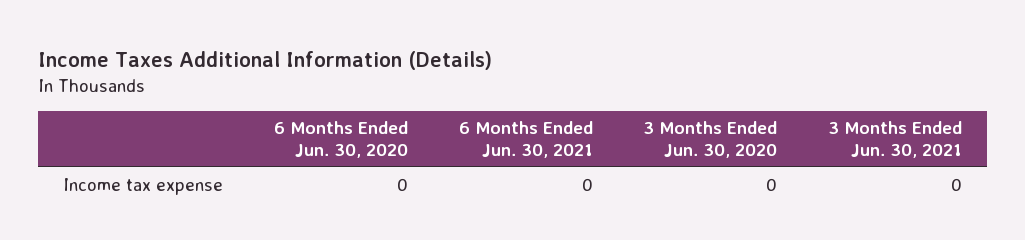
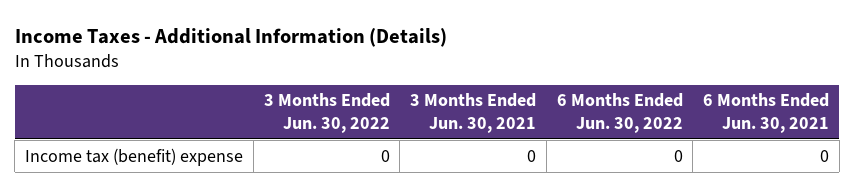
[37,50,492,70] Income Taxes Additional Information (Details) -> [14,27,447,47] Income Taxes - Additional Information (Details)
[273,120,408,159] 6 Months Ended Jun. 30, 2020 -> none
[643,120,778,159] 3 Months Ended Jun. 30, 2020 -> none
none -> [263,93,390,133] 3 Months Ended Jun. 30, 2022
none -> [556,93,683,133] 6 Months Ended Jun. 30, 2022
[63,178,224,196] Income tax expense -> [25,147,244,166] Income tax (benefit) expense

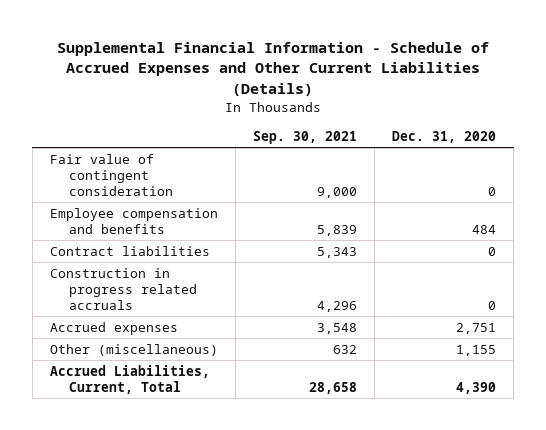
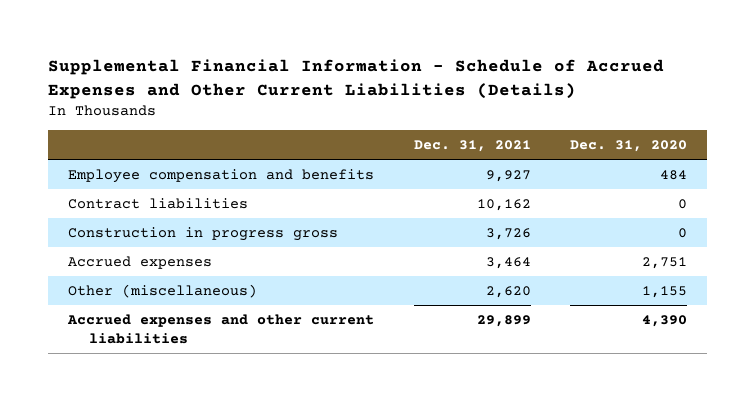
[252,130,357,144] Sep. 30, 2021 -> none
none -> [413,139,531,152] Dec. 31, 2021
[49,153,174,197] Fair value of contingent consideration -> none
[49,267,198,311] Construction in progress related accruals -> [67,227,338,242] Construction in progress gross
[49,364,210,395] Accrued Liabilities, Current, Total -> [66,314,374,344] Accrued expenses and other current liabilities

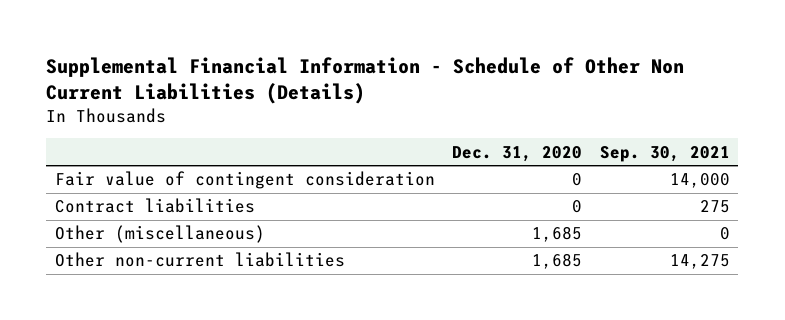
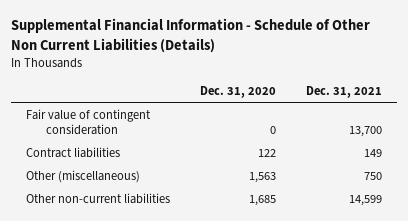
[599,145,730,162] Sep. 30, 2021 -> none
none -> [305,85,382,98] Dec. 31, 2021
[572,200,583,214] 0 -> [257,148,276,157] 122
[532,226,583,243] 1,685 -> [248,171,276,183] 1,563

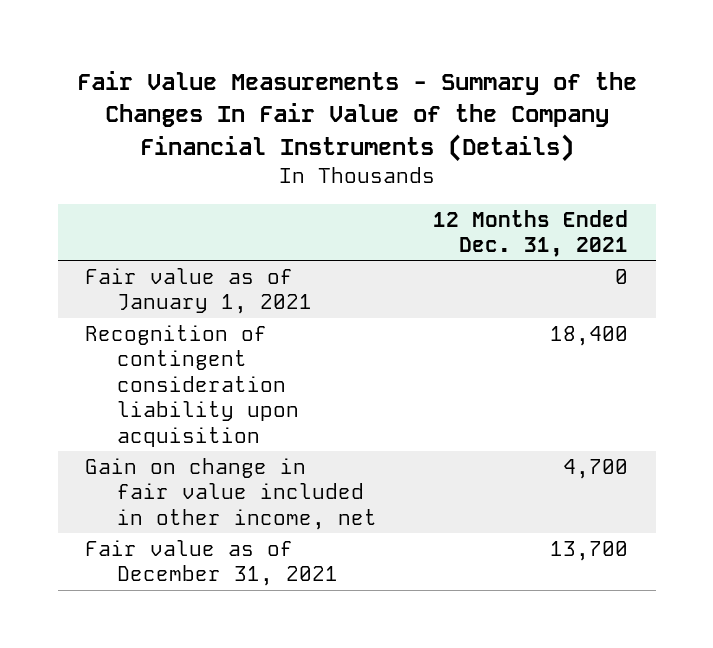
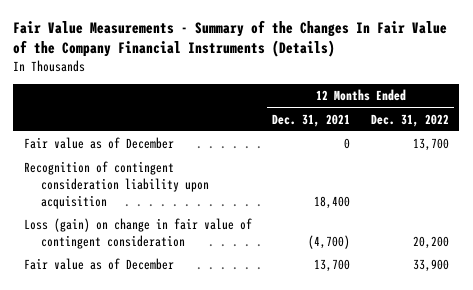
none -> [370,113,449,127] Dec. 31, 2022
[85,267,312,315] Fair value as of January 1, 2021 -> [23,137,174,150] Fair value as of December
[85,457,377,530] Gain on change in fair value included in other income, net -> none
none -> [23,218,252,249] Loss (gain) on change in fair value of contingent consideration
[85,539,338,587] Fair value as of December 31, 2021 -> [23,258,174,271] Fair value as of December

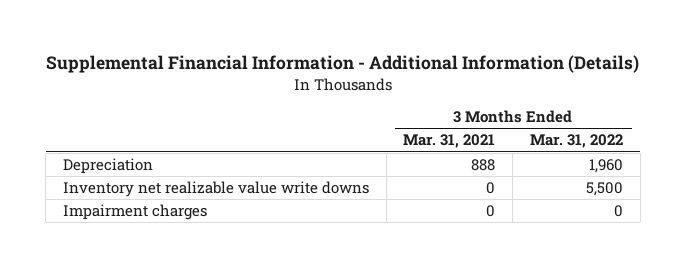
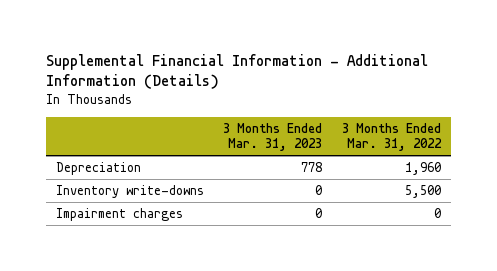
[403,134,496,149] Mar. 31, 2021 -> none
none -> [223,122,323,152] 3 Months Ended Mar. 31, 2023
[62,181,369,198] Inventory net realizable value write downs -> [55,184,204,198] Inventory write-downs

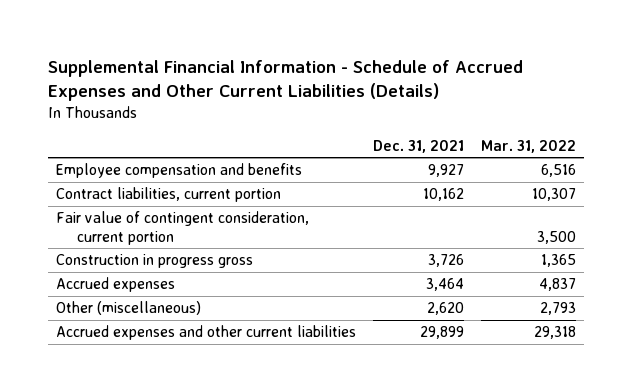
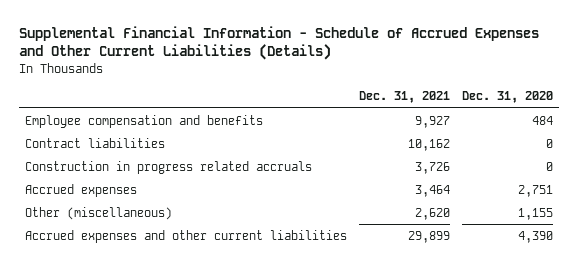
[480,140,576,154] Mar. 31, 2022 -> none
none -> [462,91,554,104] Dec. 31, 2020
[56,211,310,245] Fair value of contingent consideration, current portion -> none
[56,187,282,203] Contract liabilities, current portion -> [25,137,166,148] Contract liabilities
[56,254,254,269] Construction in progress gross -> [25,160,313,174] Construction in progress related accruals

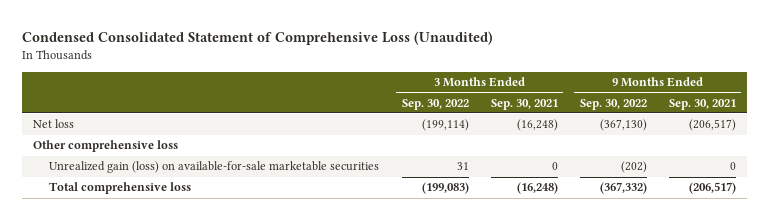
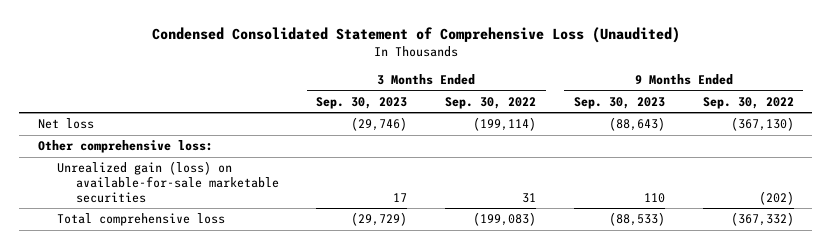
[490,98,558,110] Sep. 30, 2021 -> none
[668,98,736,110] Sep. 30, 2021 -> none
none -> [316,96,408,109] Sep. 30, 2023
none -> [573,96,665,109] Sep. 30, 2023
[33,140,179,153] Other comprehensive loss -> [38,140,214,154] Other comprehensive loss:

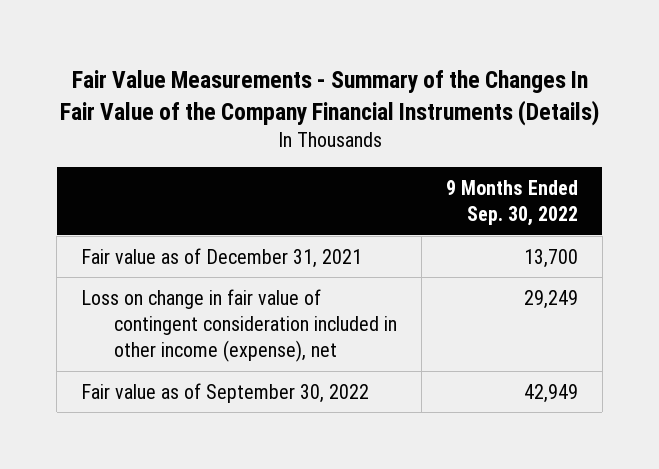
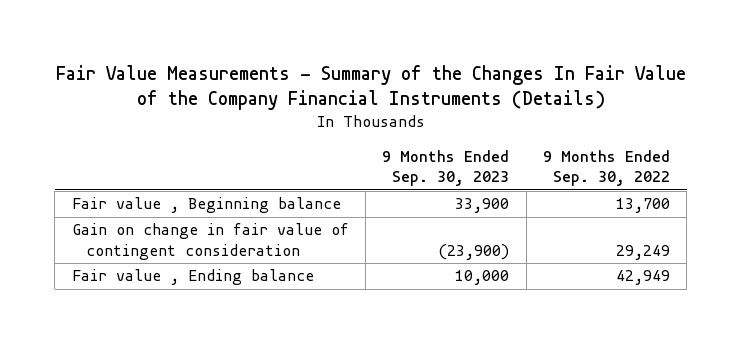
none -> [382,149,510,187] 9 Months Ended Sep. 30, 2023
[81,247,363,268] Fair value as of December 31, 2021 -> [71,197,341,214] Fair value , Beginning balance
[81,288,397,363] Loss on change in fair value of contingent consideration included in other income (expense), net -> [71,223,349,261] Gain on change in fair value of contingent consideration
[81,382,370,403] Fair value as of September 30, 2022 -> [71,269,314,286] Fair value , Ending balance

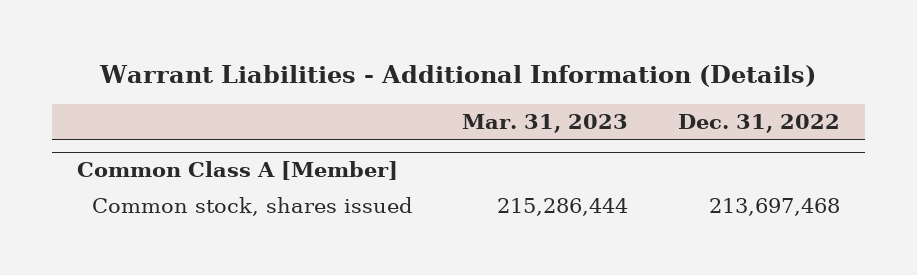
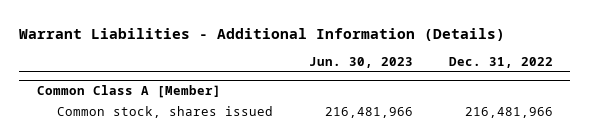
[462,113,629,133] Mar. 31, 2023 -> none
none -> [308,57,413,69] Jun. 30, 2023
[708,198,840,217] 213,697,468 -> [464,106,553,118] 216,481,966

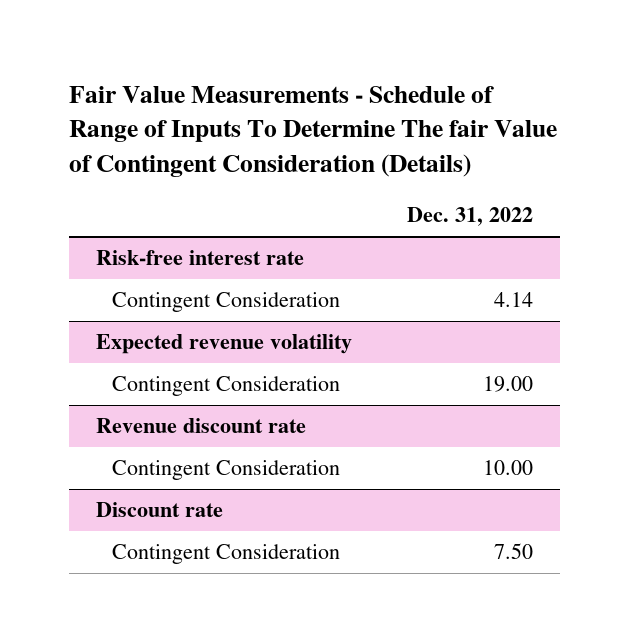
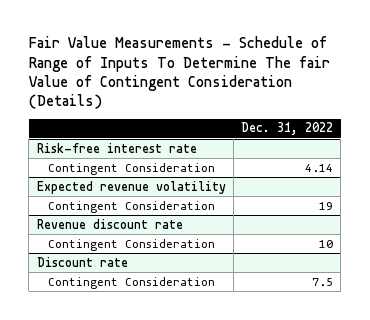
[482,376,533,393] 19.00 -> [319,201,334,210] 19
[482,460,533,476] 10.00 -> [319,239,334,248] 10
[493,543,533,560] 7.50 -> [312,277,334,286] 7.5

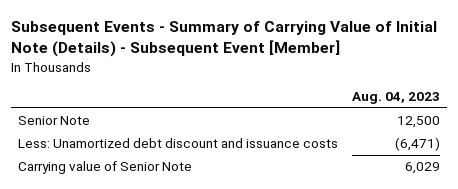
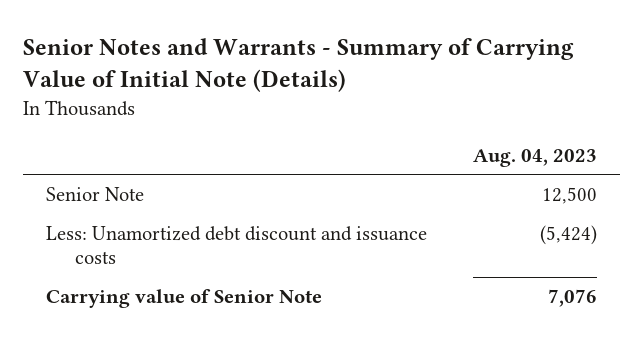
[11,21,438,58] Subsequent Events - Summary of Carrying Value of Initial Note (Details) - Subsequent Event [Member] -> [22,37,574,92] Senior Notes and Warrants - Summary of Carrying Value of Initial Note (Details)
[394,137,440,152] (6,471) -> [540,224,598,245] (5,424)
[404,162,440,175] 6,029 -> [548,288,598,307] 7,076

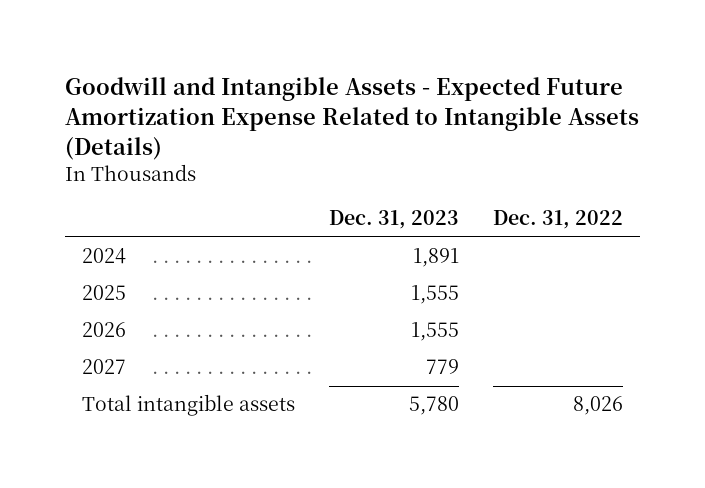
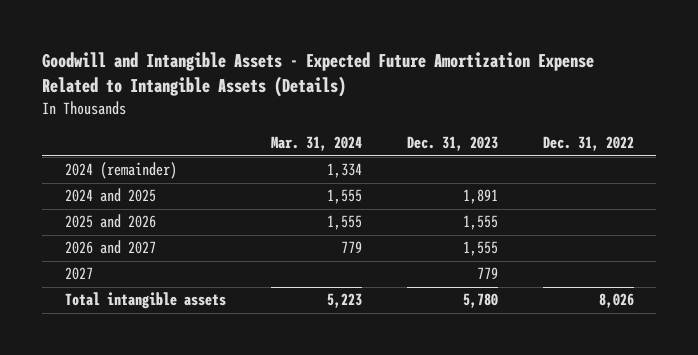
none -> [270,136,362,152] Mar. 31, 2024
none -> [64,162,177,180] 2024 (remainder)
[81,248,126,265] 2024 -> [64,188,156,203] 2024 and 2025
[81,285,126,301] 2025 -> [64,214,156,229] 2025 and 2026
[81,322,126,338] 2026 -> [64,240,156,255] 2026 and 2027

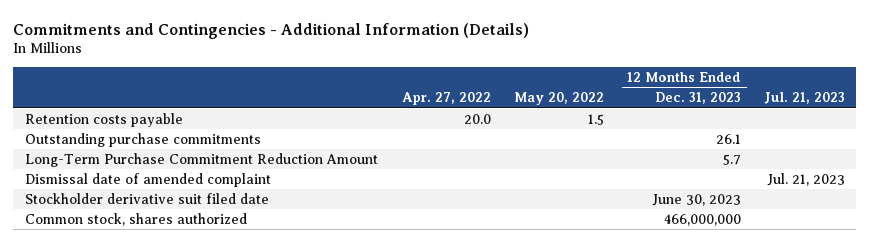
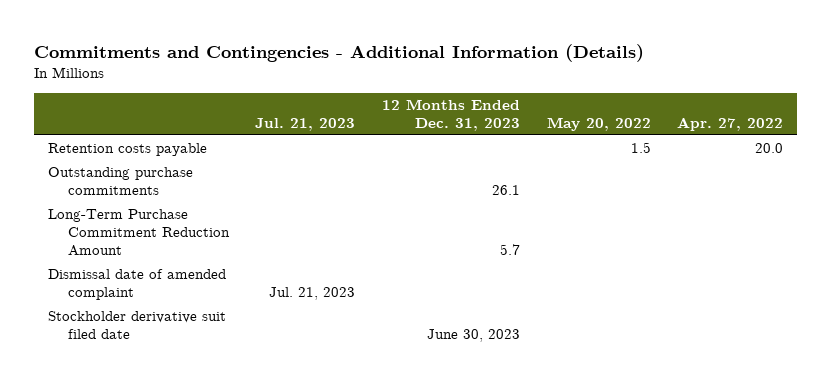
[25,212,248,226] Common stock, shares authorized -> none

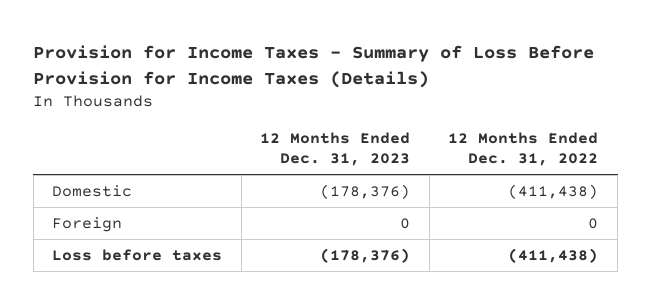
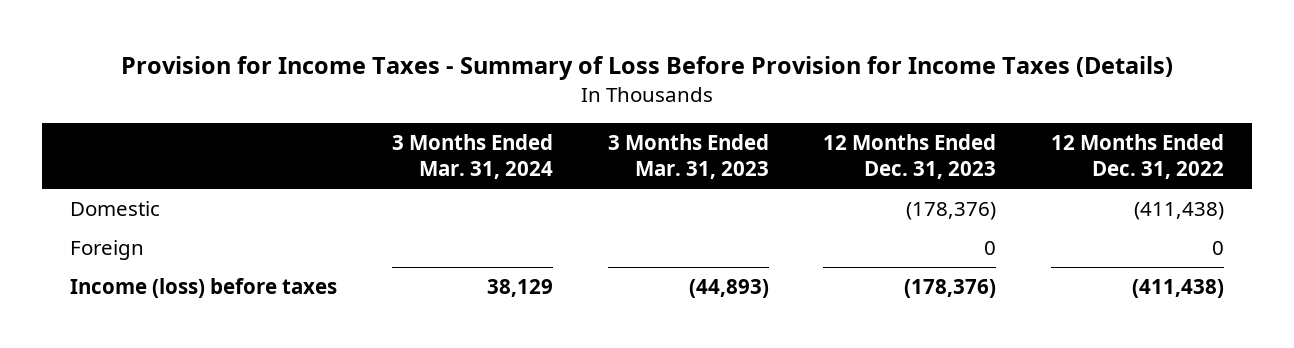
none -> [391,133,553,179] 3 Months Ended Mar. 31, 2024
none -> [607,133,769,179] 3 Months Ended Mar. 31, 2023
[52,248,223,261] Loss before taxes -> [69,278,337,299] Income (loss) before taxes

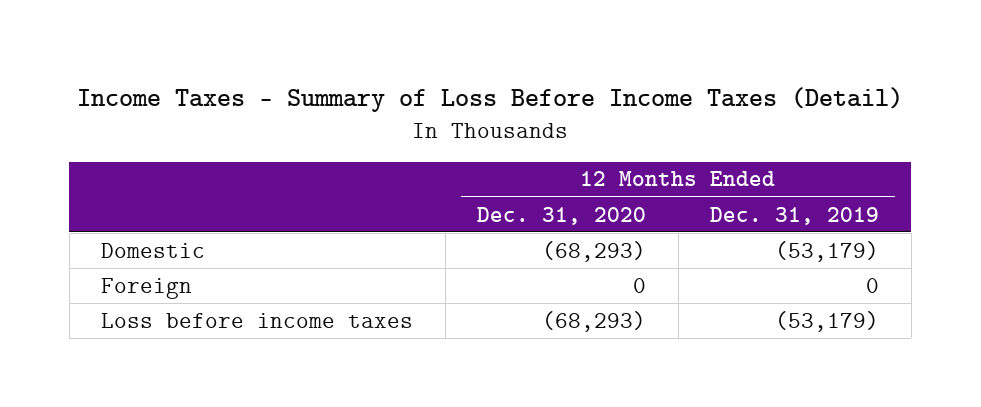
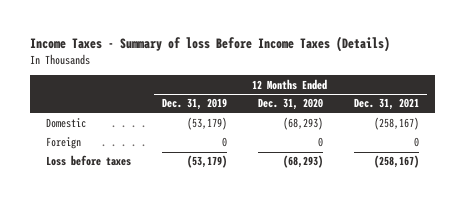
[77,86,904,112] Income Taxes - Summary of Loss Before Income Taxes (Detail) -> [30,35,391,52] Income Taxes - Summary of loss Before Income Taxes (Details)
none -> [354,98,420,111] Dec. 31, 2021
[101,312,414,328] Loss before income taxes -> [45,155,131,167] Loss before taxes

